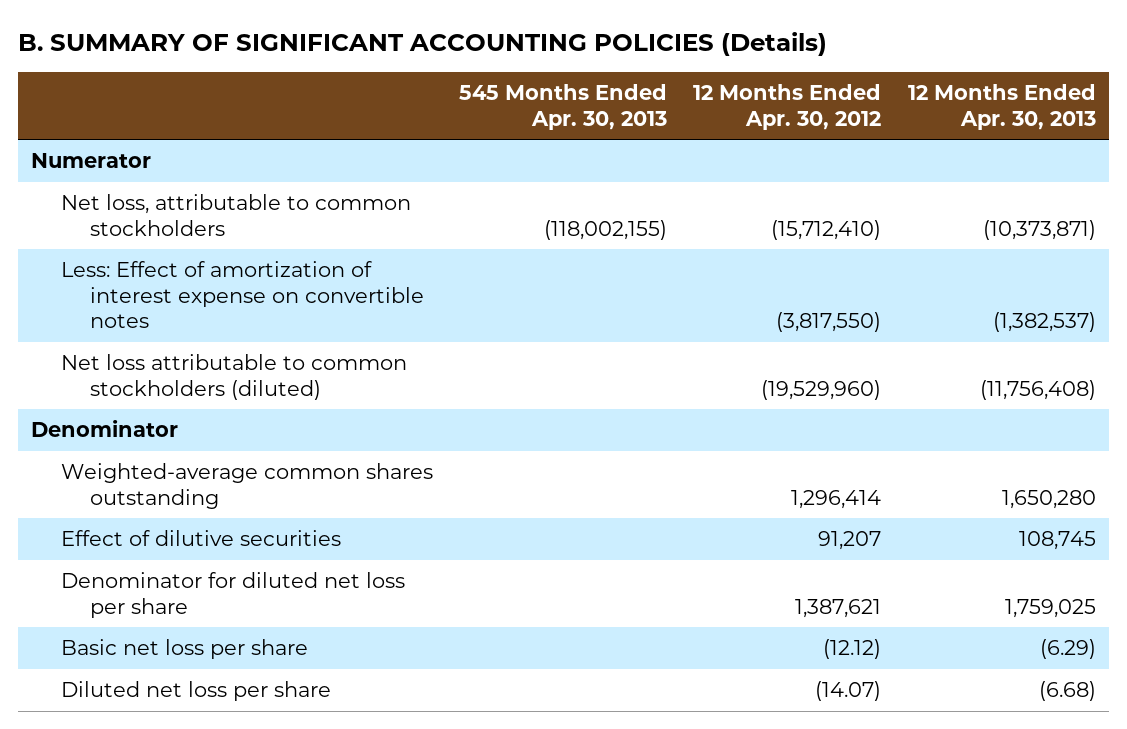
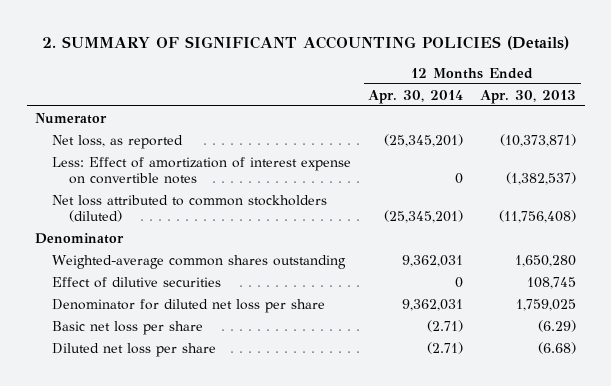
[18,32,828,57] B. SUMMARY OF SIGNIFICANT ACCOUNTING POLICIES (Details) -> [41,36,569,51] 2. SUMMARY OF SIGNIFICANT ACCOUNTING POLICIES (Details)
[459,84,668,131] 545 Months Ended Apr. 30, 2013 -> none
[693,84,882,131] 12 Months Ended Apr. 30, 2012 -> none
none -> [368,89,464,104] Apr. 30, 2014
[60,194,411,236] Net loss, attributable to common stockholders -> [52,134,184,149] Net loss, as reported
[60,354,407,400] Net loss attributable to common stockholders (diluted) -> [52,194,328,223] Net loss attributed to common stockholders (diluted)

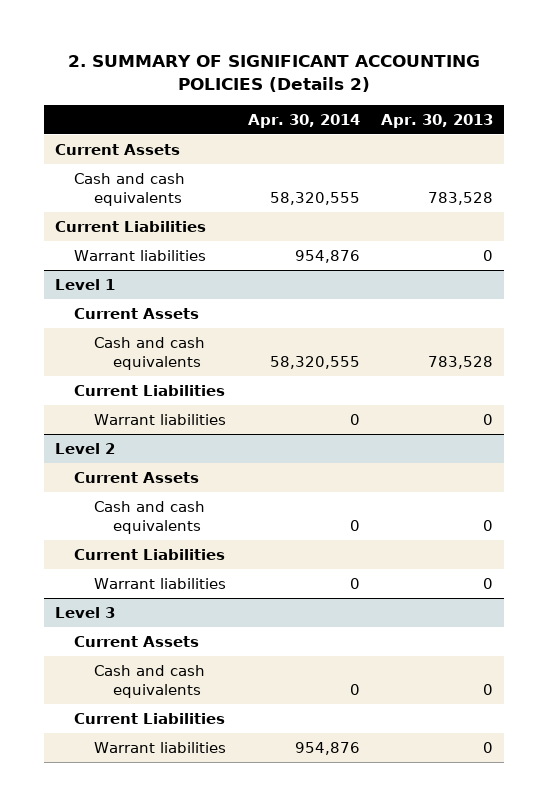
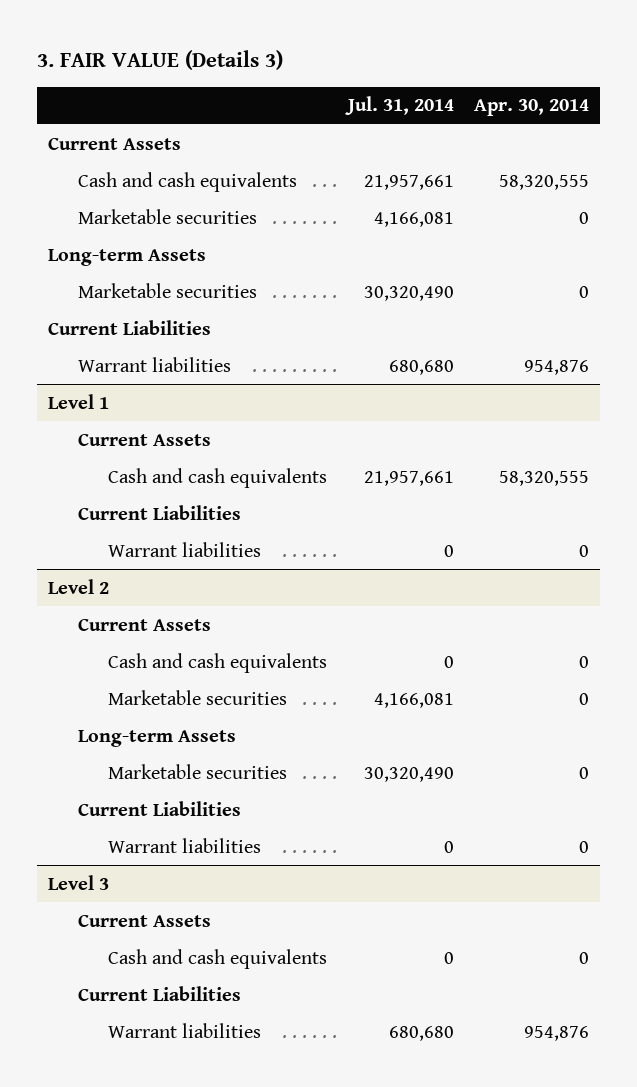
[68,54,481,92] 2. SUMMARY OF SIGNIFICANT ACCOUNTING POLICIES (Details 2) -> [37,50,284,71] 3. FAIR VALUE (Details 3)
[381,113,494,128] Apr. 30, 2013 -> none
none -> [344,96,454,116] Jul. 31, 2014
none -> [77,208,257,224] Marketable securities
none -> [47,248,206,266] Long-term Assets
none -> [77,282,257,298] Marketable securities
none -> [108,689,288,705] Marketable securities
none -> [77,729,236,747] Long-term Assets
none -> [108,763,288,779] Marketable securities

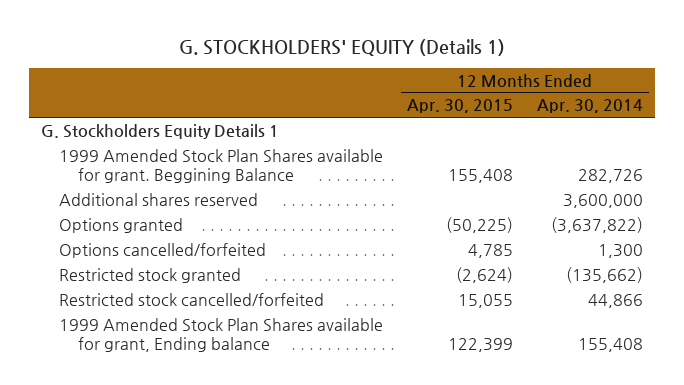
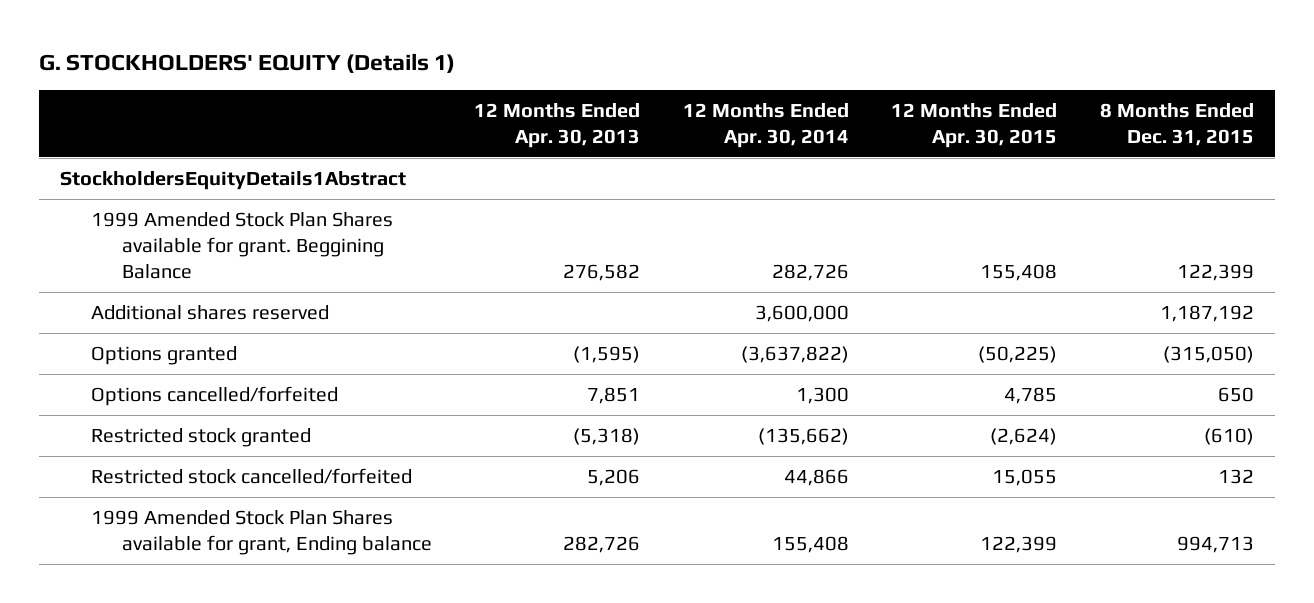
none -> [474,102,641,148] 12 Months Ended Apr. 30, 2013
none -> [1099,102,1254,146] 8 Months Ended Dec. 31, 2015
[40,123,279,139] G. Stockholders Equity Details 1 -> [60,170,407,190] StockholdersEquityDetails1Abstract

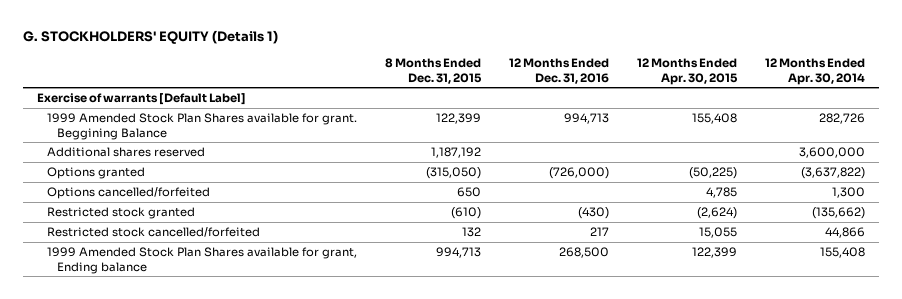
[474,102,641,148] 12 Months Ended Apr. 30, 2013 -> none
none -> [509,57,610,84] 12 Months Ended Dec. 31, 2016
[60,170,407,190] StockholdersEquityDetails1Abstract -> [37,92,247,105] Exercise of warrants [Default Label]

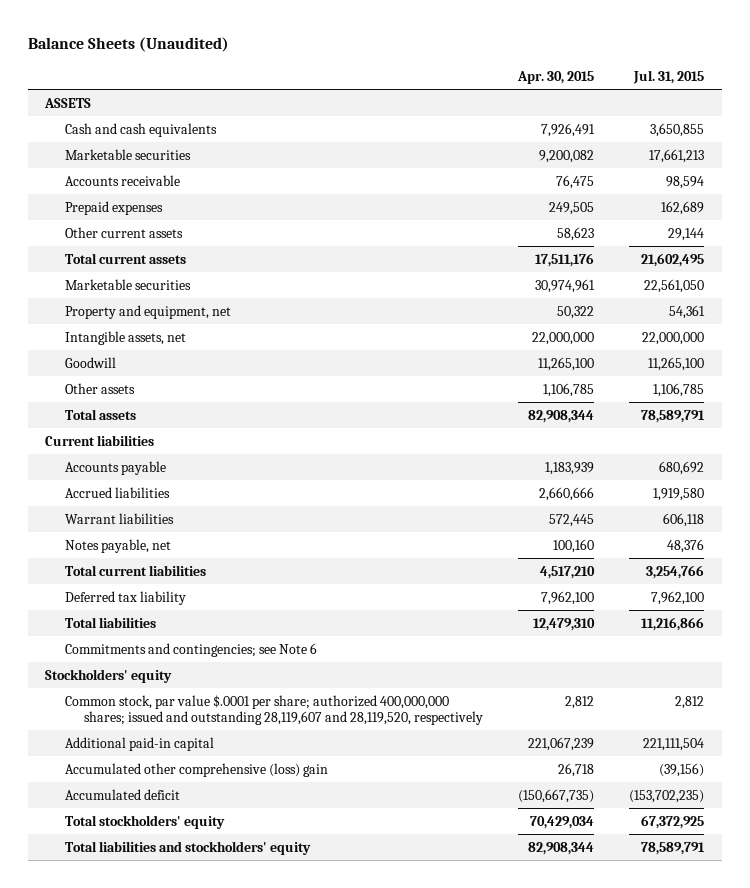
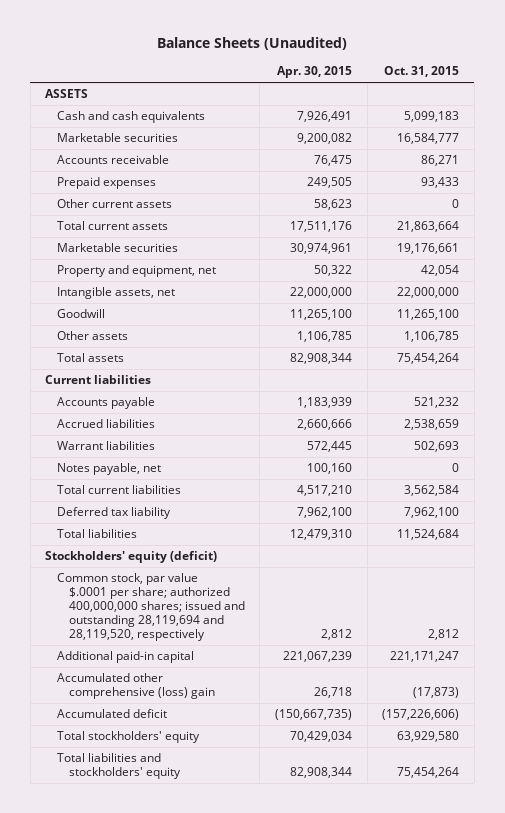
[633,69,705,84] Jul. 31, 2015 -> none
none -> [384,66,460,78] Oct. 31, 2015
[64,642,317,657] Commitments and contingencies; see Note 6 -> none
[45,668,173,683] Stockholders' equity -> [45,551,218,564] Stockholders' equity (deficit)
[64,694,483,725] Common stock, par value $.0001 per share; authorized 400,000,000 shares; issued and outstanding 28,119,607 and 28,119,520, respectively -> [57,573,245,641] Common stock, par value $.0001 per share; authorized 400,000,000 shares; issued and outstanding 28,119,694 and 28,119,520, respectively

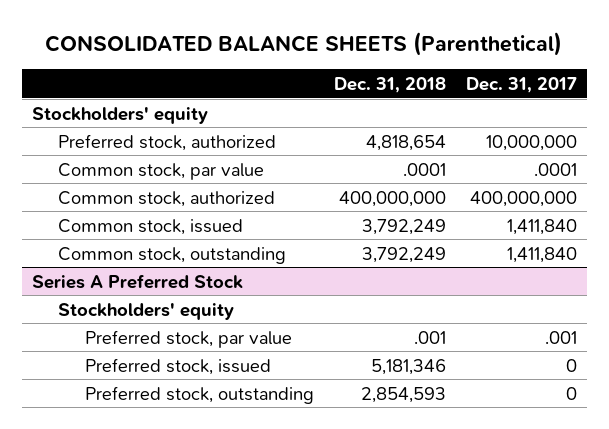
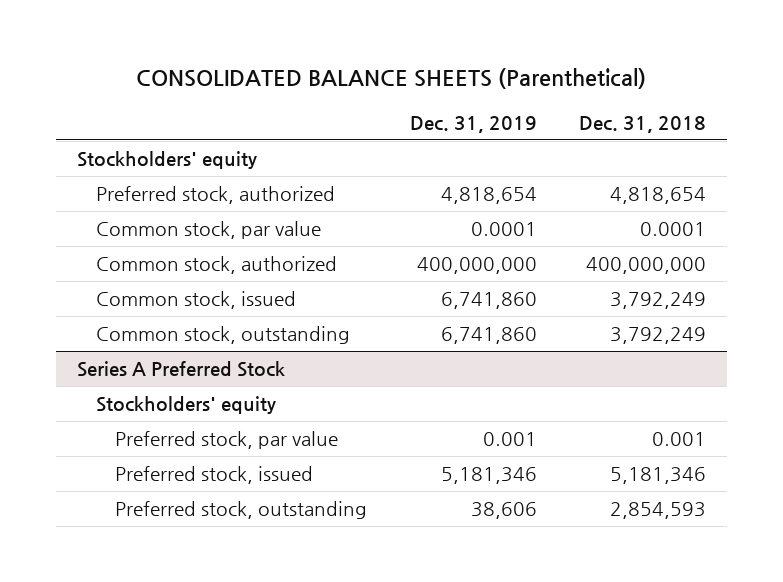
[465,76,577,93] Dec. 31, 2017 -> none
none -> [409,115,537,133] Dec. 31, 2019
[402,162,446,176] .0001 -> [639,222,706,237] 0.0001
[413,330,446,344] .001 -> [651,432,706,447] 0.001

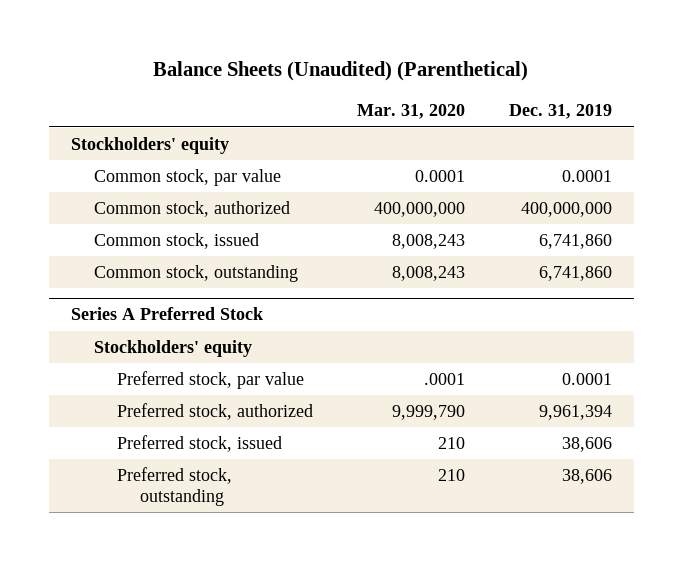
[136,68,647,90] CONSOLIDATED BALANCE SHEETS (Parenthetical) -> [153,61,529,82] Balance Sheets (Unaudited) (Parenthetical)
[578,115,706,133] Dec. 31, 2018 -> none
none -> [357,104,466,120] Mar. 31, 2020
[96,186,336,205] Preferred stock, authorized -> none
[482,432,537,447] 0.001 -> [562,373,613,386] 0.0001
none -> [117,403,314,421] Preferred stock, authorized
[440,467,537,485] 5,181,346 -> [562,437,613,453] 38,606

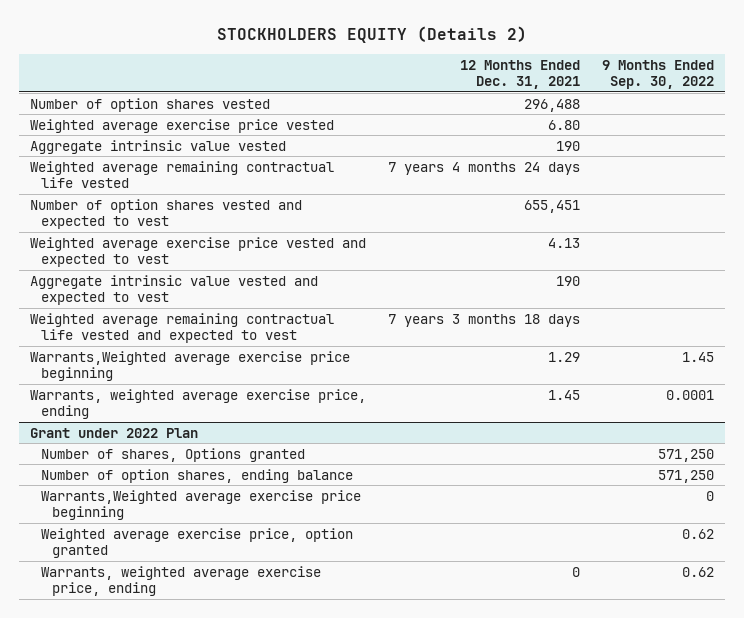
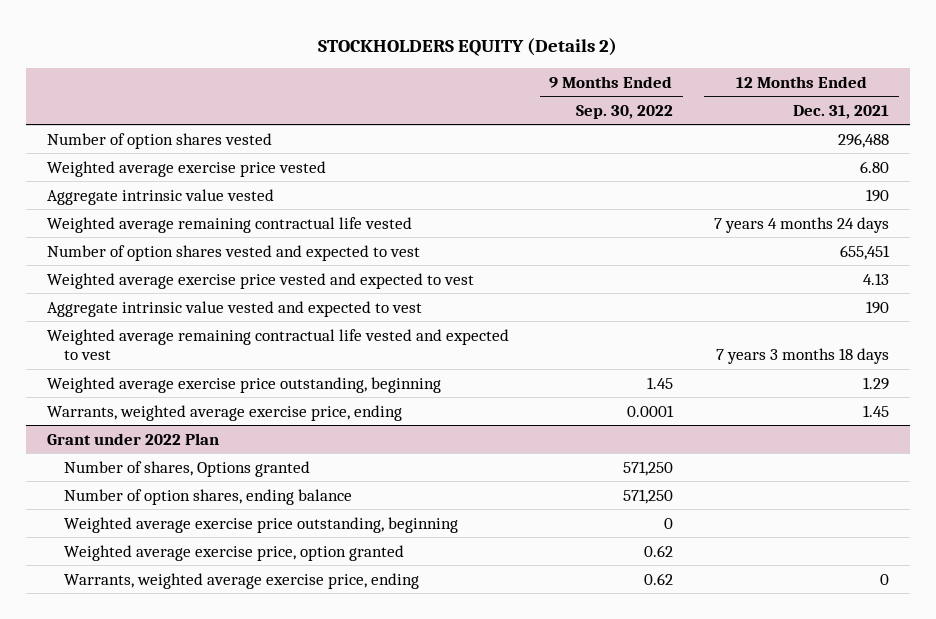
[30,350,351,381] Warrants,Weighted average exercise price beginning -> [46,376,441,393] Weighted average exercise price outstanding, beginning
[41,489,362,520] Warrants,Weighted average exercise price beginning -> [63,516,458,533] Weighted average exercise price outstanding, beginning

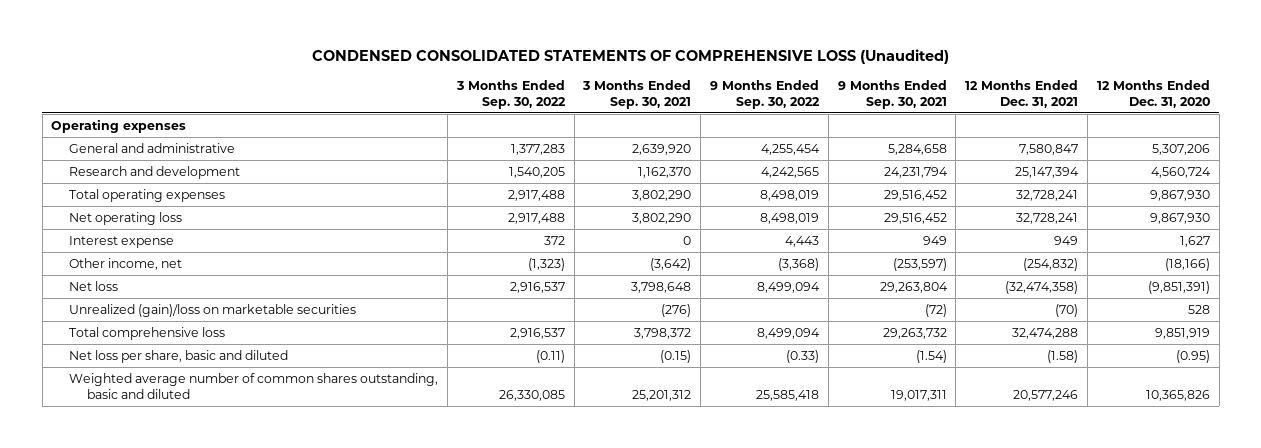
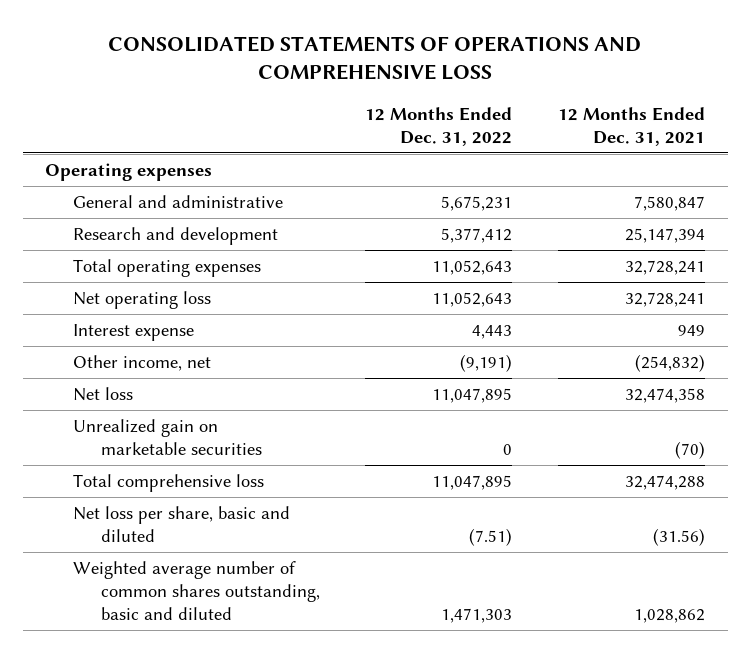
[311,49,949,65] CONDENSED CONSOLIDATED STATEMENTS OF COMPREHENSIVE LOSS (Unaudited) -> [108,35,642,81] CONSOLIDATED STATEMENTS OF OPERATIONS AND COMPREHENSIVE LOSS
[455,79,566,109] 3 Months Ended Sep. 30, 2022 -> none
[582,79,692,109] 3 Months Ended Sep. 30, 2021 -> none
[710,79,821,109] 9 Months Ended Sep. 30, 2022 -> none
[837,79,947,109] 9 Months Ended Sep. 30, 2021 -> none
[1096,79,1210,108] 12 Months Ended Dec. 31, 2020 -> none
none -> [365,106,513,146] 12 Months Ended Dec. 31, 2022
[1005,280,1079,294] (32,474,358) -> [625,387,706,403] 32,474,358
[69,303,357,317] Unrealized (gain)/loss on marketable securities -> [73,418,262,455] Unrealized gain on marketable securities
[1047,349,1079,363] (1.58) -> [653,527,706,546] (31.56)
[1013,389,1079,401] 20,577,246 -> [634,608,706,623] 1,028,862

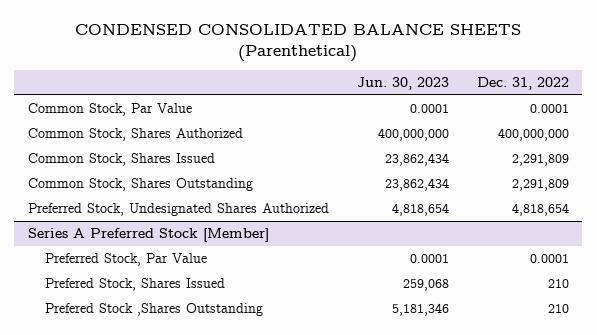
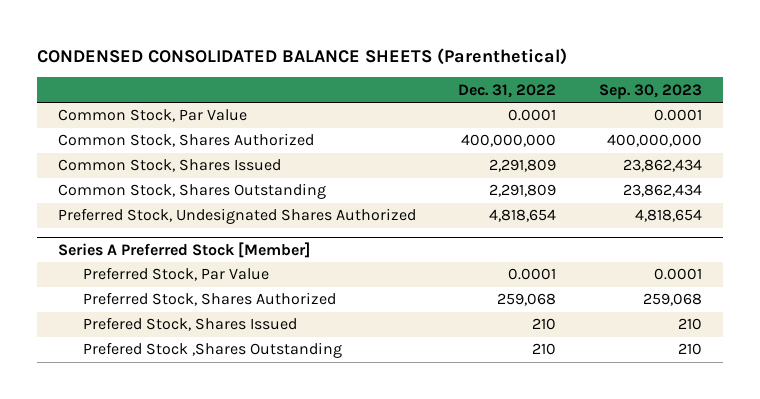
[356,77,449,91] Jun. 30, 2023 -> none
none -> [598,83,702,99] Sep. 30, 2023
none -> [82,292,336,307] Preferred Stock, Shares Authorized

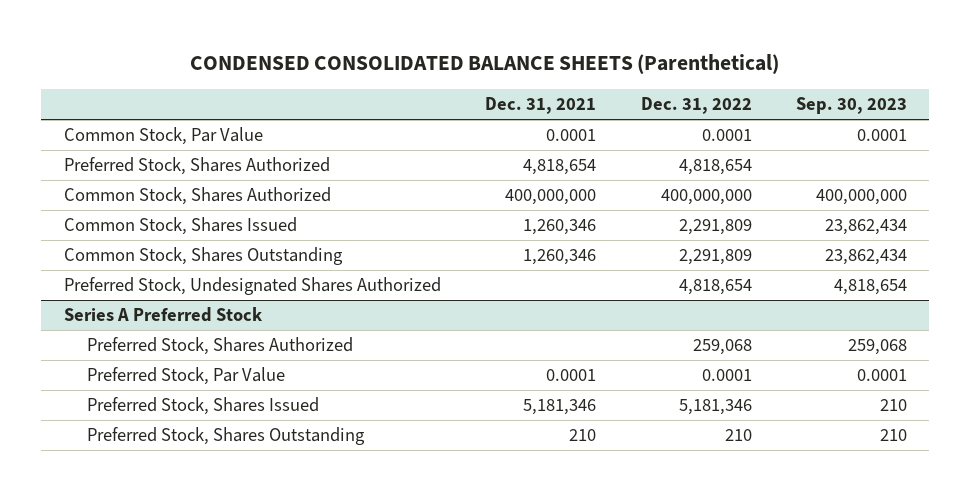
none -> [485,97,597,115] Dec. 31, 2021
none -> [63,157,330,176] Preferred Stock, Shares Authorized
[82,267,269,282] Preferred Stock, Par Value -> none
[58,241,311,258] Series A Preferred Stock [Member] -> [63,307,263,323] Series A Preferred Stock
none -> [86,367,285,386] Preferred Stock, Par Value
[82,317,297,332] Prefered Stock, Shares Issued -> [86,397,319,416] Preferred Stock, Shares Issued
[532,318,557,331] 210 -> [678,399,752,416] 5,181,346
[82,342,342,359] Prefered Stock ,Shares Outstanding -> [86,427,365,446] Preferred Stock, Shares Outstanding

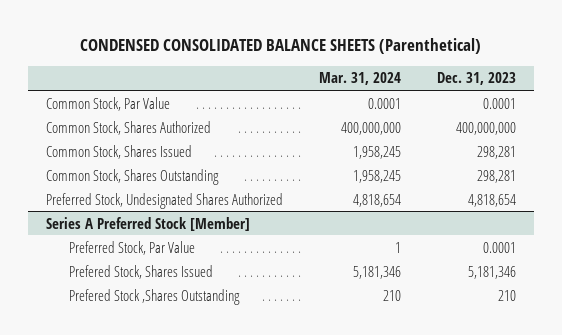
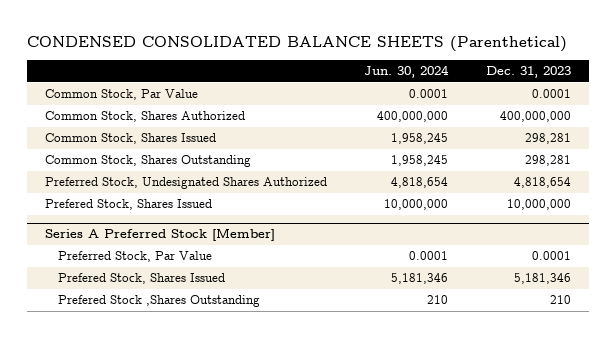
[318,72,401,86] Mar. 31, 2024 -> none
none -> [364,65,450,79] Jun. 30, 2024
none -> [45,199,213,211] Prefered Stock, Shares Issued

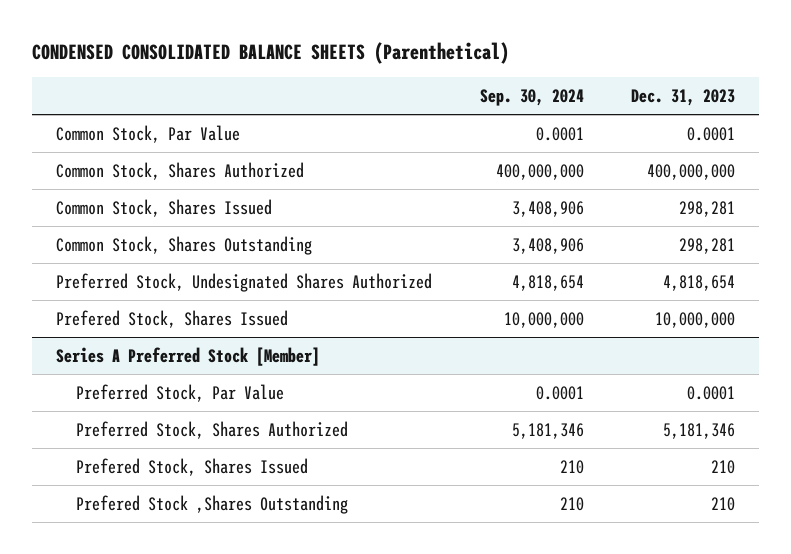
[364,65,450,79] Jun. 30, 2024 -> none
none -> [479,89,584,107] Sep. 30, 2024
none -> [75,420,348,439] Preferred Stock, Shares Authorized
[513,273,571,285] 5,181,346 -> [711,459,736,474] 210

